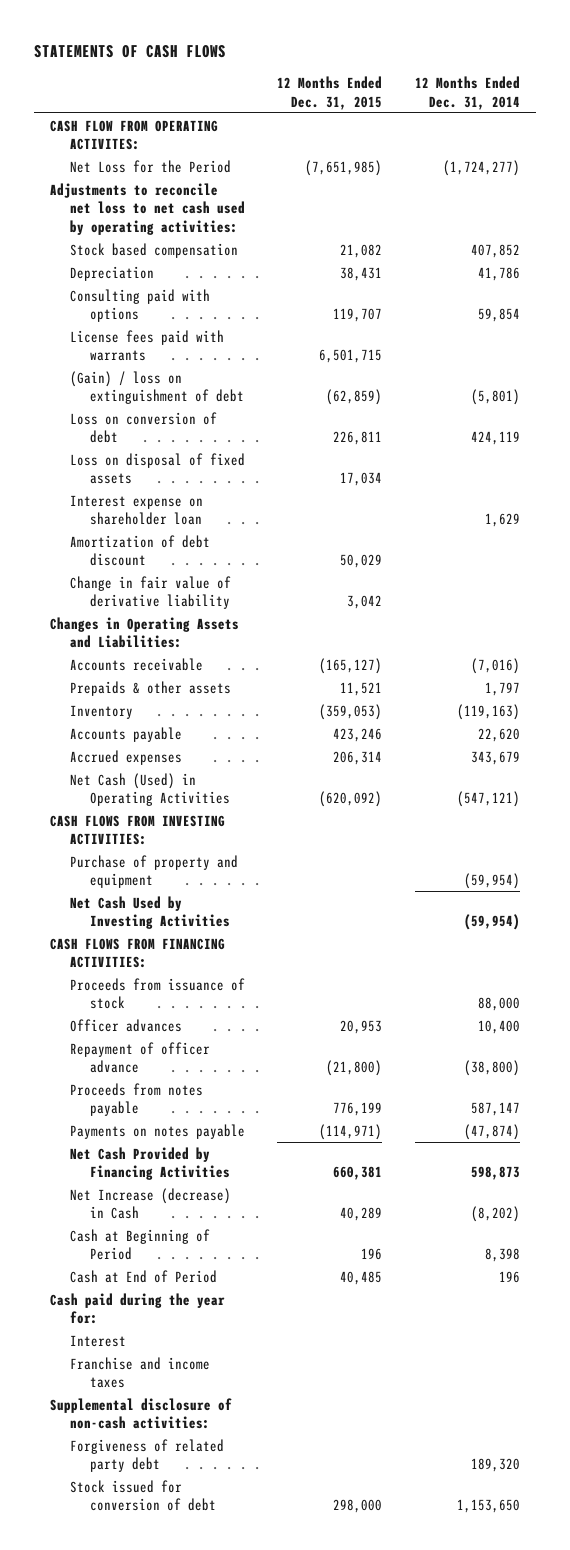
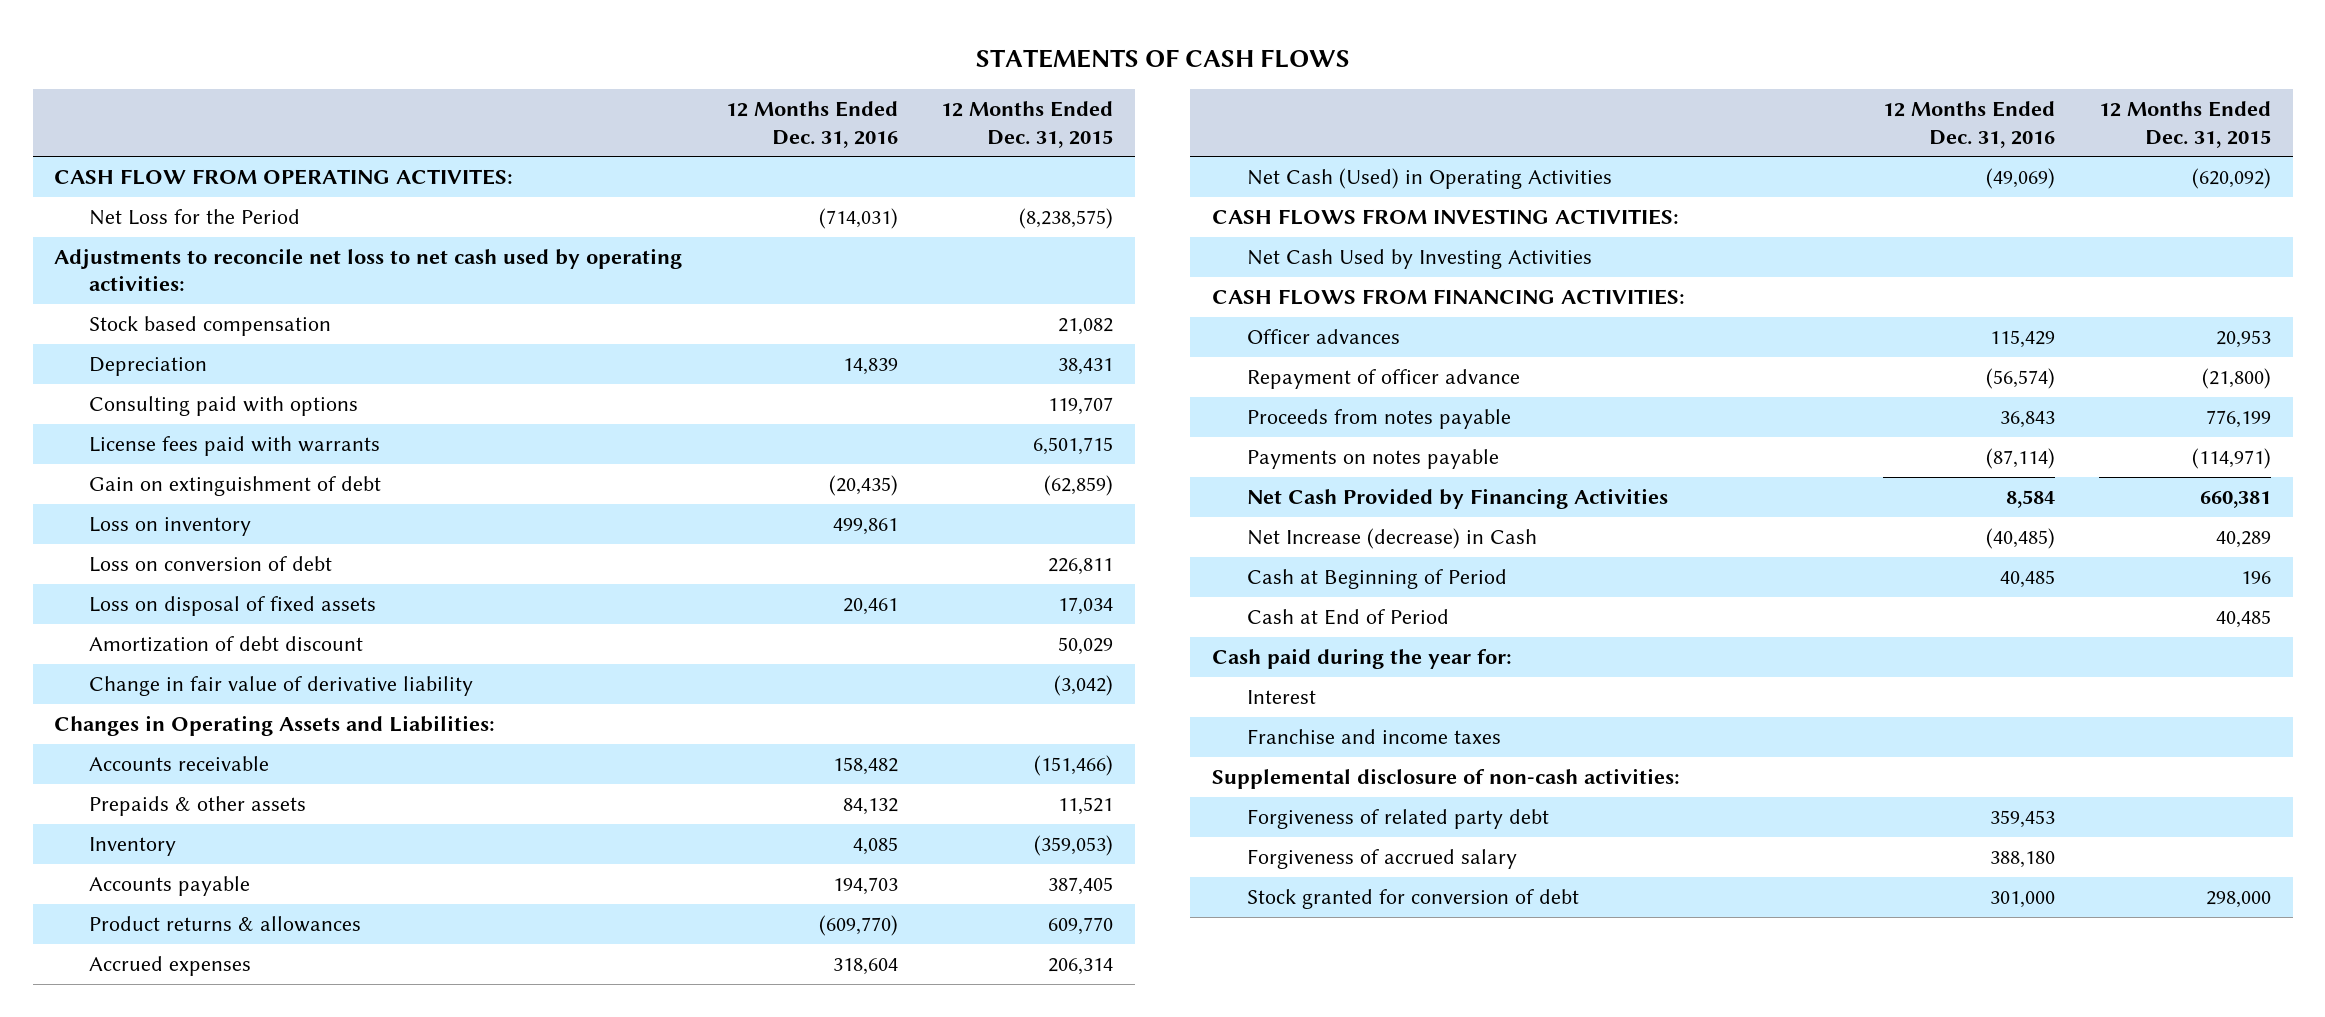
[414,76,520,110] 12 Months Ended Dec. 31, 2014 -> none
none -> [725,101,898,148] 12 Months Ended Dec. 31, 2016
[305,159,383,176] (7,651,985) -> [1019,208,1114,230] (8,238,575)
[70,370,244,405] (Gain) / loss on extinguishment of debt -> [88,476,381,497] Gain on extinguishment of debt
none -> [88,517,251,537] Loss on inventory
[70,494,204,526] Interest expense on shareholder loan -> none
[347,595,383,610] 3,042 -> [1054,675,1114,697] (3,042)
[319,657,383,674] (165,127) -> [1034,755,1114,777] (151,466)
[333,727,383,742] 423,246 -> [1048,877,1114,896] 387,405
none -> [88,916,361,933] Product returns & allowances
[70,854,239,889] Purchase of property and equipment -> none
[70,977,246,1010] Proceeds from issuance of stock -> none
none -> [1246,849,1517,870] Forgiveness of accrued salary
[70,1479,216,1512] Stock issued for conversion of debt -> [1246,889,1579,910] Stock granted for conversion of debt

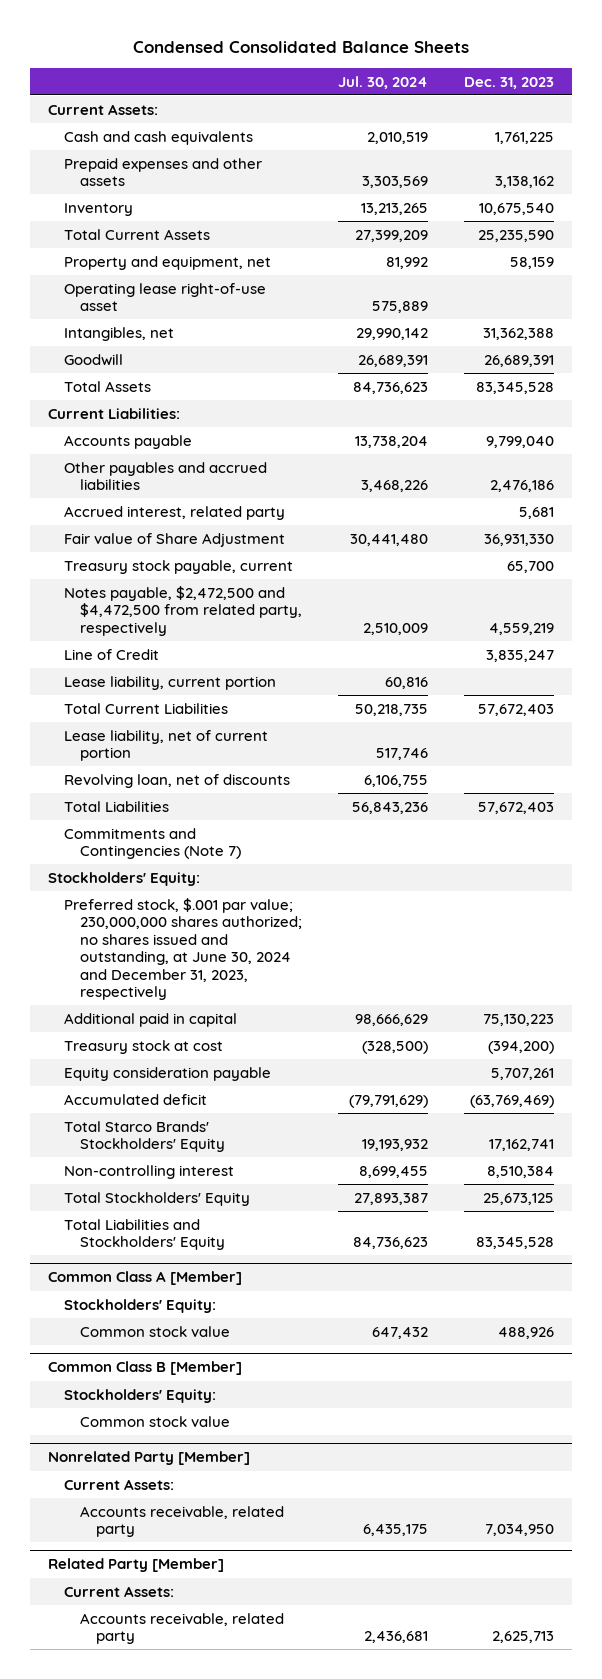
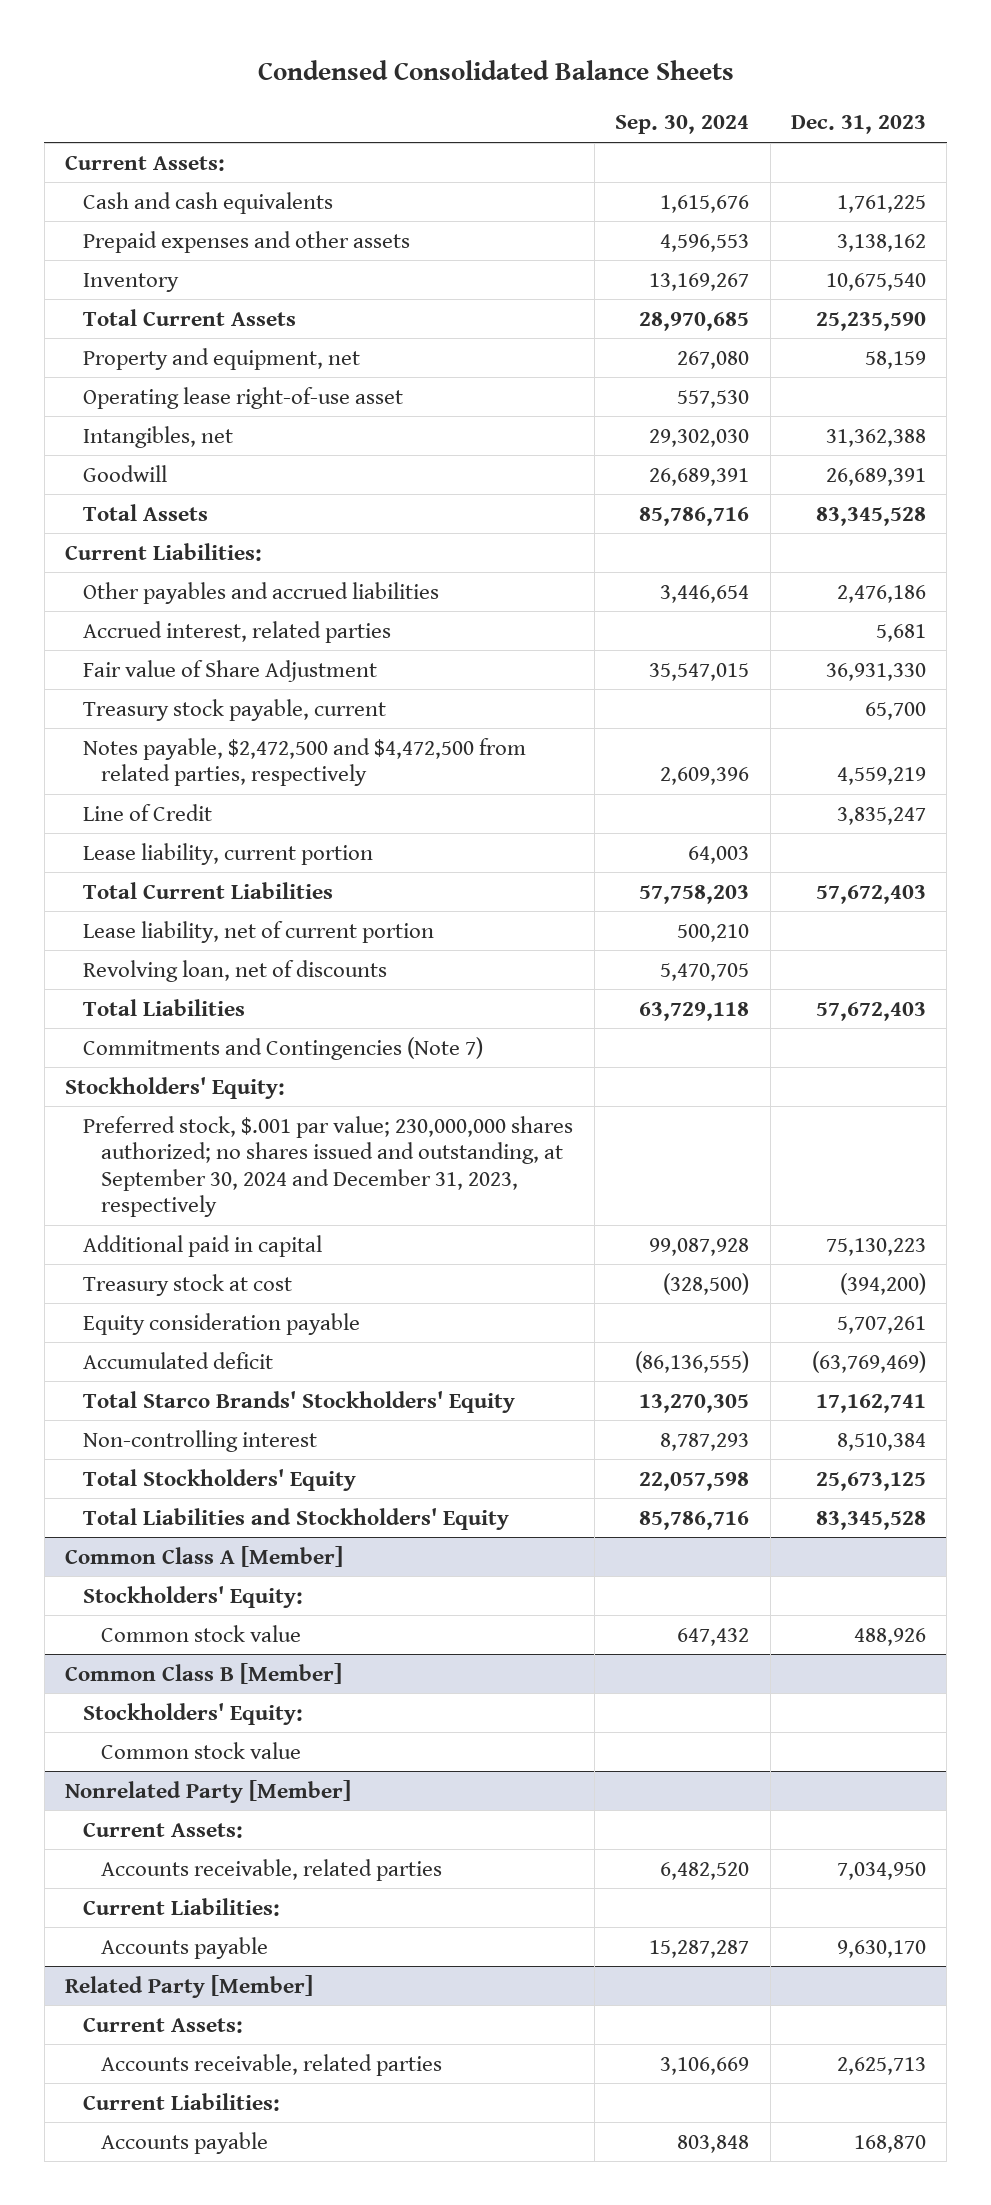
[337,75,428,89] Jul. 30, 2024 -> none
none -> [615,115,750,135] Sep. 30, 2024
[63,434,192,449] Accounts payable -> none
[63,505,285,520] Accrued interest, related party -> [83,620,392,643] Accrued interest, related parties
[63,585,303,636] Notes payable, $2,472,500 and $4,472,500 from related party, respectively -> [83,737,527,787] Notes payable, $2,472,500 and $4,472,500 from related parties, respectively
[63,897,303,1001] Preferred stock, $.001 par value; 230,000,000 shares authorized; no shares issued and outstanding, at June 30, 2024 and December 31, 2023, respectively -> [83,1115,574,1218] Preferred stock, $.001 par value; 230,000,000 shares authorized; no shares issued and outstanding, at September 30, 2024 and December 31, 2023, respectively
[80,1505,285,1538] Accounts receivable, related party -> [101,1858,443,1881] Accounts receivable, related parties
none -> [83,1897,281,1916] Current Liabilities:
none -> [101,1936,269,1959] Accounts payable
[80,1612,285,1645] Accounts receivable, related party -> [101,2053,443,2076] Accounts receivable, related parties
none -> [83,2092,281,2111] Current Liabilities:
none -> [101,2131,269,2154] Accounts payable

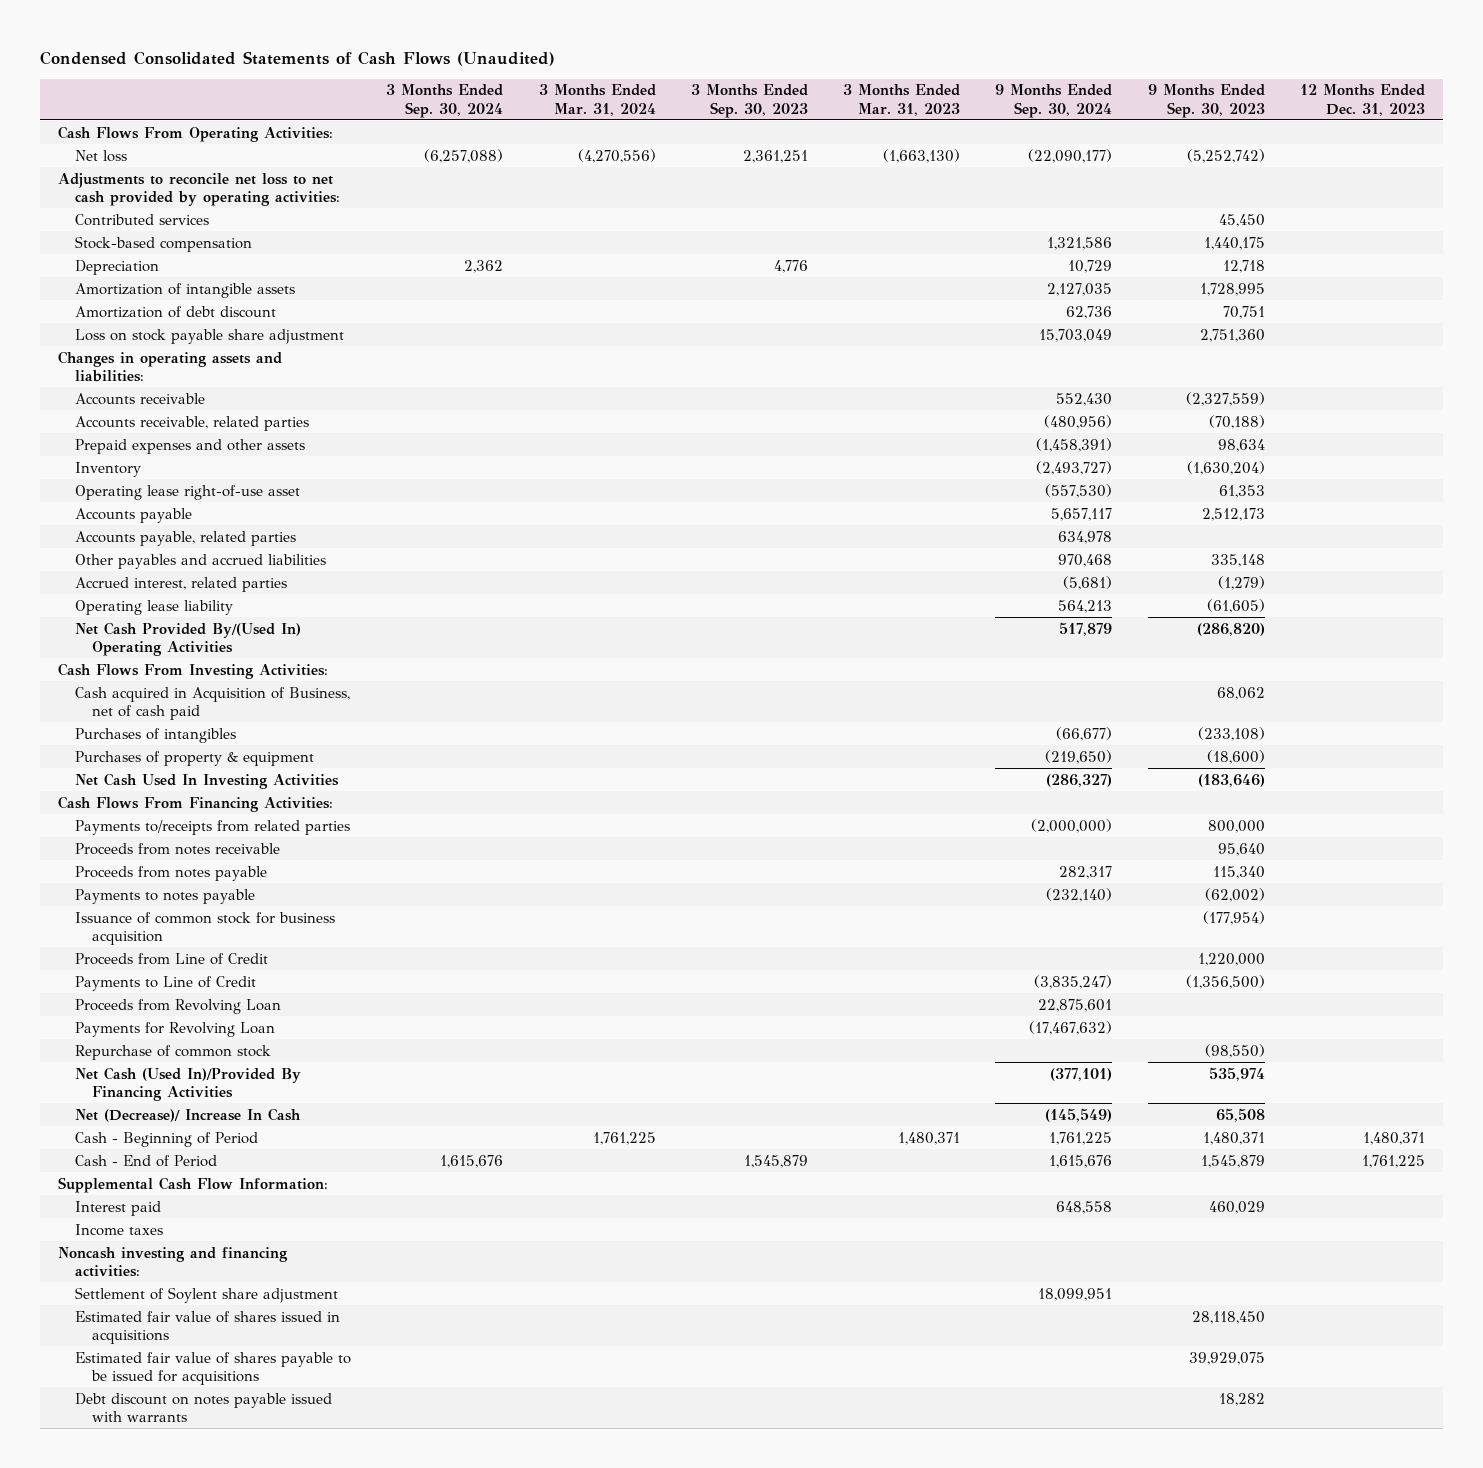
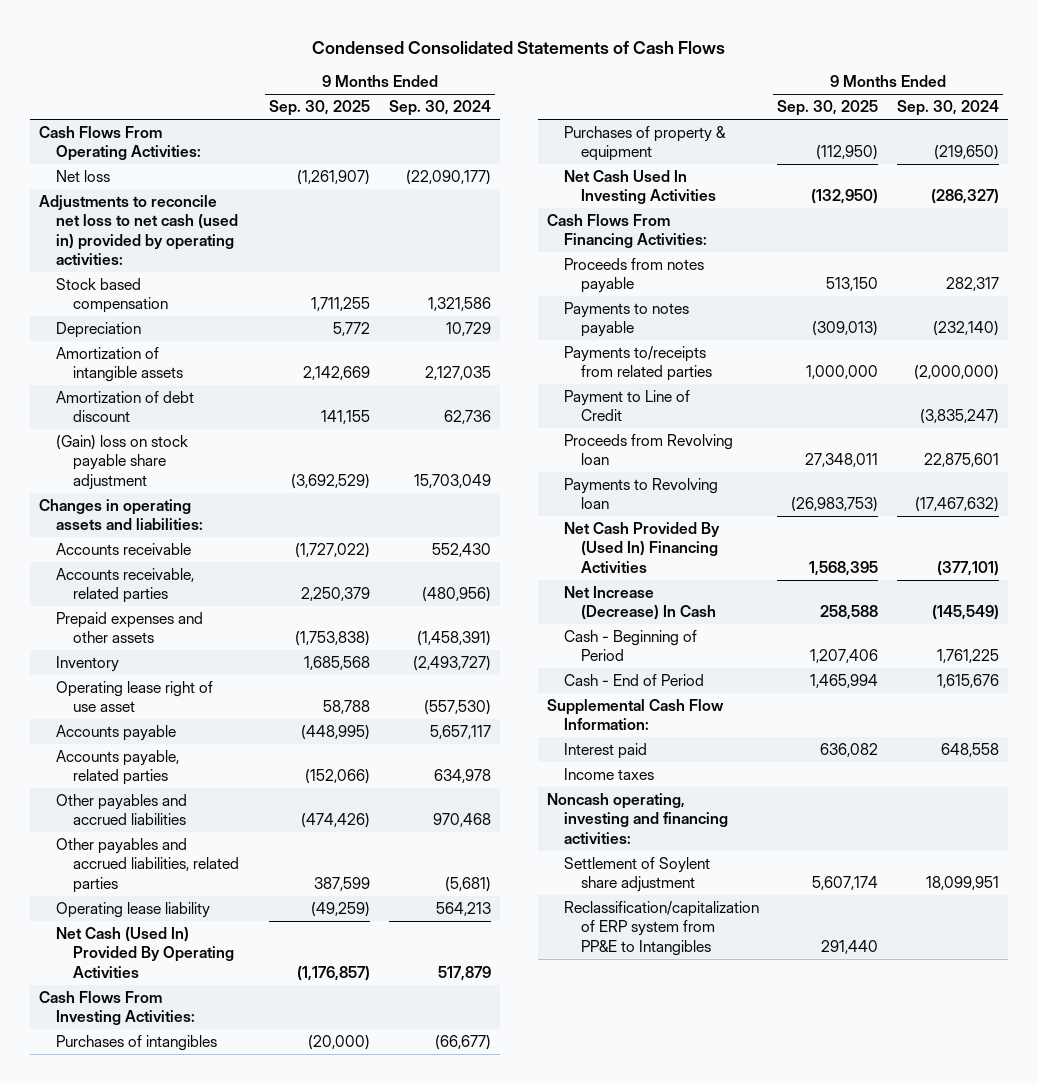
[40,50,556,66] Condensed Consolidated Statements of Cash Flows (Unaudited) -> [312,40,726,54] Condensed Consolidated Statements of Cash Flows
[386,84,504,118] 3 Months Ended Sep. 30, 2024 -> none
[538,84,656,116] 3 Months Ended Mar. 31, 2024 -> none
[690,84,808,118] 3 Months Ended Sep. 30, 2023 -> none
[843,84,961,116] 3 Months Ended Mar. 31, 2023 -> none
[1147,84,1265,118] 9 Months Ended Sep. 30, 2023 -> none
[1299,84,1425,116] 12 Months Ended Dec. 31, 2023 -> none
none -> [269,100,371,117] Sep. 30, 2025
[75,213,210,226] Contributed services -> none
[58,172,341,206] Adjustments to reconcile net loss to net cash provided by operating activities: -> [39,195,239,266] Adjustments to reconcile net loss to net cash (used in) provided by operating activities:
[75,235,253,252] Stock-based compensation -> [56,278,168,314] Stock based compensation
[75,328,345,344] Loss on stock payable share adjustment -> [56,435,189,490] (Gain) loss on stock payable share adjustment
[75,484,301,500] Operating lease right-of-use asset -> [56,681,214,713] Operating lease right of use asset
[75,576,288,592] Accrued interest, related parties -> [56,838,239,893] Other payables and accrued liabilities, related parties
[75,621,302,656] Net Cash Provided By/(Used In) Operating Activities -> [56,927,234,978] Net Cash (Used In) Provided By Operating Activities
[75,686,351,720] Cash acquired in Acquisition of Business, net of cash paid -> none
[75,842,281,855] Proceeds from notes receivable -> none
[75,911,336,945] Issuance of common stock for business acquisition -> none
[75,952,269,965] Proceeds from Line of Credit -> none
[75,1044,272,1060] Repurchase of common stock -> none
[75,819,351,835] Payments to/receipts from related parties -> [564,346,712,382] Payments to/receipts from related parties
[75,975,257,991] Payments to Line of Credit -> [564,390,691,422] Payment to Line of Credit
[75,998,282,1014] Proceeds from Revolving Loan -> [564,434,734,466] Proceeds from Revolving loan
[75,1021,276,1037] Payments for Revolving Loan -> [564,478,719,510] Payments to Revolving loan
[75,1066,302,1101] Net Cash (Used In)/Provided By Financing Activities -> [564,522,721,573] Net Cash Provided By (Used In) Financing Activities
[75,1107,302,1122] Net (Decrease)/ Increase In Cash -> [564,586,716,621] Net Increase (Decrease) In Cash
[58,1246,289,1277] Noncash investing and financing activities: -> [547,793,729,844] Noncash operating, investing and financing activities:
[75,1310,341,1344] Estimated fair value of shares issued in acquisitions -> none
[75,1351,352,1385] Estimated fair value of shares payable to be issued for acquisitions -> none
[75,1392,333,1422] Debt discount on notes payable issued with warrants -> none
none -> [564,901,760,956] Reclassification/capitalization of ERP system from PP&E to Intangibles

